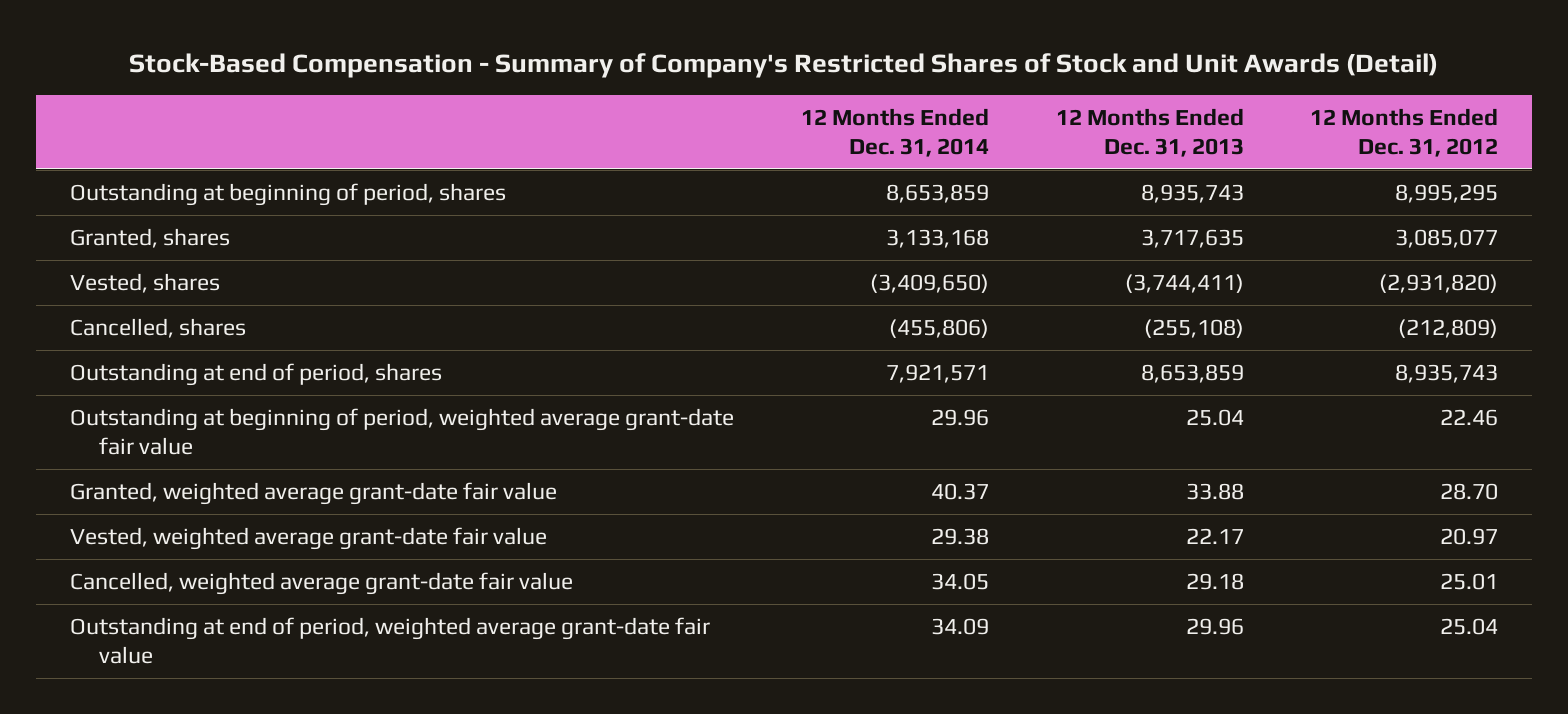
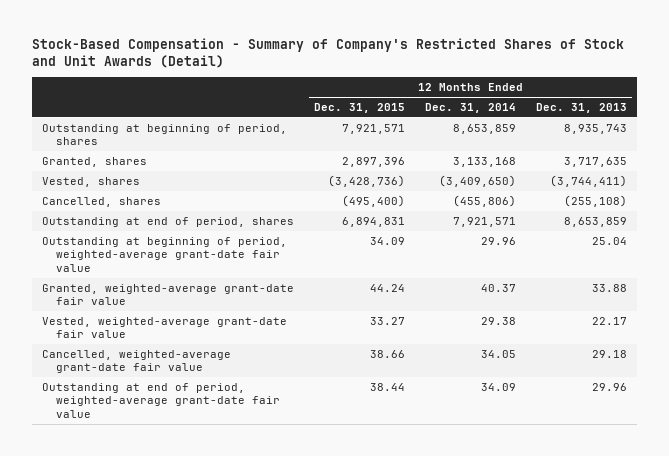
[1310,107,1499,157] 12 Months Ended Dec. 31, 2012 -> none
none -> [314,102,406,113] Dec. 31, 2015
[69,408,734,456] Outstanding at beginning of period, weighted average grant-date fair value -> [42,236,288,272] Outstanding at beginning of period, weighted-average grant-date fair value
[69,482,557,506] Granted, weighted average grant-date fair value -> [42,283,295,306] Granted, weighted-average grant-date fair value
[69,527,547,551] Vested, weighted average grant-date fair value -> [42,316,288,339] Vested, weighted-average grant-date fair value
[69,572,573,596] Cancelled, weighted average grant-date fair value -> [42,349,232,374] Cancelled, weighted-average grant-date fair value
[69,617,710,665] Outstanding at end of period, weighted average grant-date fair value -> [42,382,281,418] Outstanding at end of period, weighted-average grant-date fair value

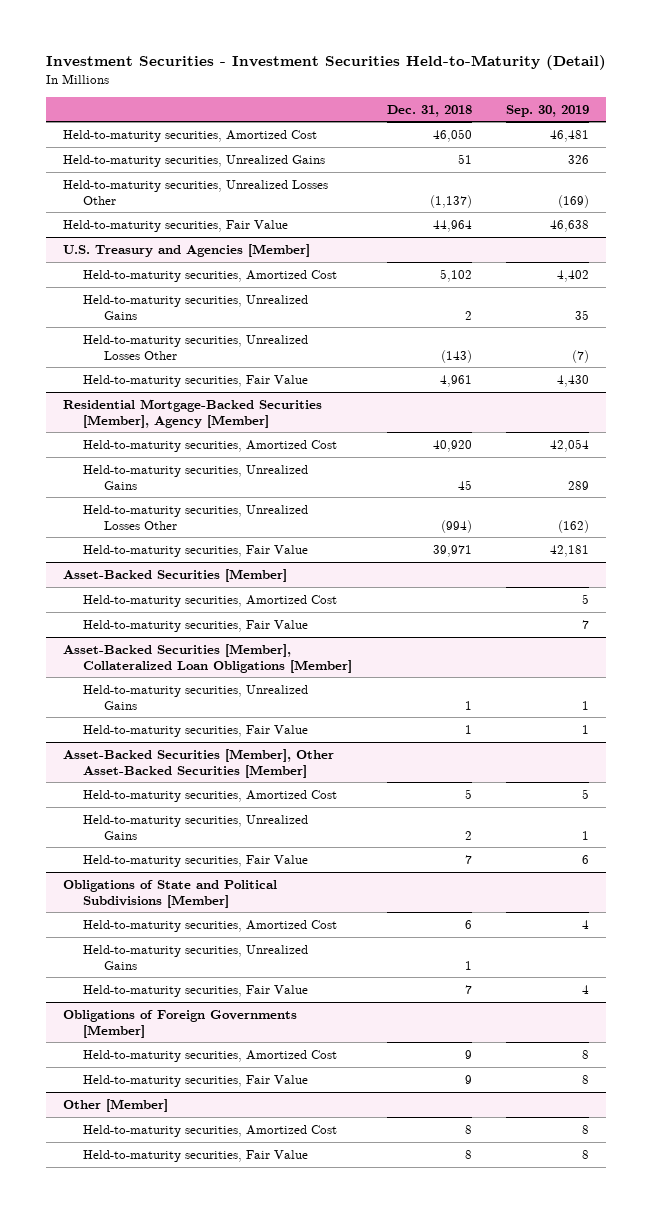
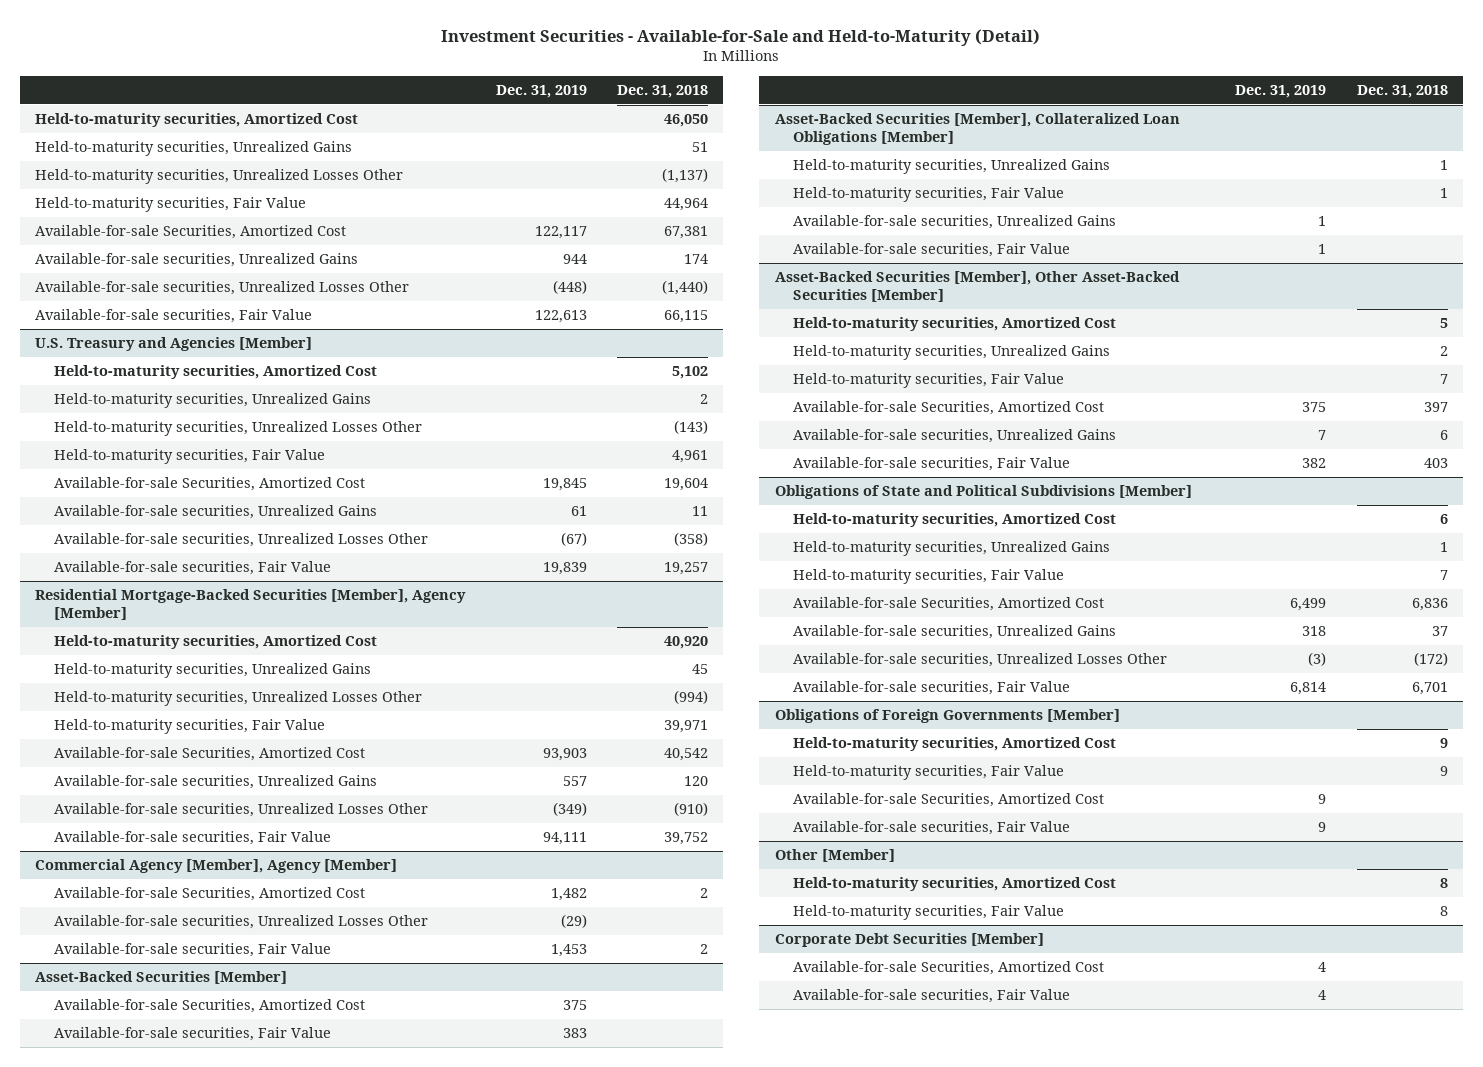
[45,55,606,71] Investment Securities - Investment Securities Held-to-Maturity (Detail) -> [441,28,1041,46] Investment Securities - Available-for-Sale and Held-to-Maturity (Detail)
[505,104,589,117] Sep. 30, 2019 -> none
none -> [495,84,587,98] Dec. 31, 2019
none -> [34,225,346,240] Available-for-sale Securities, Amortized Cost
none -> [34,253,358,268] Available-for-sale securities, Unrealized Gains
none -> [34,281,409,296] Available-for-sale securities, Unrealized Losses Other
none -> [34,309,312,324] Available-for-sale securities, Fair Value
none -> [53,477,365,492] Available-for-sale Securities, Amortized Cost
none -> [53,505,377,520] Available-for-sale securities, Unrealized Gains
none -> [53,533,428,548] Available-for-sale securities, Unrealized Losses Other
none -> [53,561,331,576] Available-for-sale securities, Fair Value
none -> [53,747,365,762] Available-for-sale Securities, Amortized Cost
none -> [53,775,377,790] Available-for-sale securities, Unrealized Gains
none -> [53,803,428,818] Available-for-sale securities, Unrealized Losses Other
none -> [53,831,331,846] Available-for-sale securities, Fair Value
none -> [34,859,397,874] Commercial Agency [Member], Agency [Member]
none -> [53,887,365,902] Available-for-sale Securities, Amortized Cost
none -> [53,915,428,930] Available-for-sale securities, Unrealized Losses Other
none -> [53,943,331,958] Available-for-sale securities, Fair Value
[83,594,338,607] Held-to-maturity securities, Amortized Cost -> none
[83,619,309,632] Held-to-maturity securities, Fair Value -> none
none -> [53,999,365,1014] Available-for-sale Securities, Amortized Cost
none -> [53,1027,331,1042] Available-for-sale securities, Fair Value
none -> [793,215,1117,230] Available-for-sale securities, Unrealized Gains
none -> [793,243,1071,258] Available-for-sale securities, Fair Value
none -> [793,401,1105,416] Available-for-sale Securities, Amortized Cost
none -> [793,429,1117,444] Available-for-sale securities, Unrealized Gains
none -> [793,457,1071,472] Available-for-sale securities, Fair Value
none -> [793,597,1105,612] Available-for-sale Securities, Amortized Cost
none -> [793,625,1117,640] Available-for-sale securities, Unrealized Gains
none -> [793,653,1168,668] Available-for-sale securities, Unrealized Losses Other
none -> [793,681,1071,696] Available-for-sale securities, Fair Value
none -> [793,793,1105,808] Available-for-sale Securities, Amortized Cost
none -> [793,821,1071,836] Available-for-sale securities, Fair Value
none -> [774,933,1044,948] Corporate Debt Securities [Member]
none -> [793,961,1105,976] Available-for-sale Securities, Amortized Cost
none -> [793,989,1071,1004] Available-for-sale securities, Fair Value

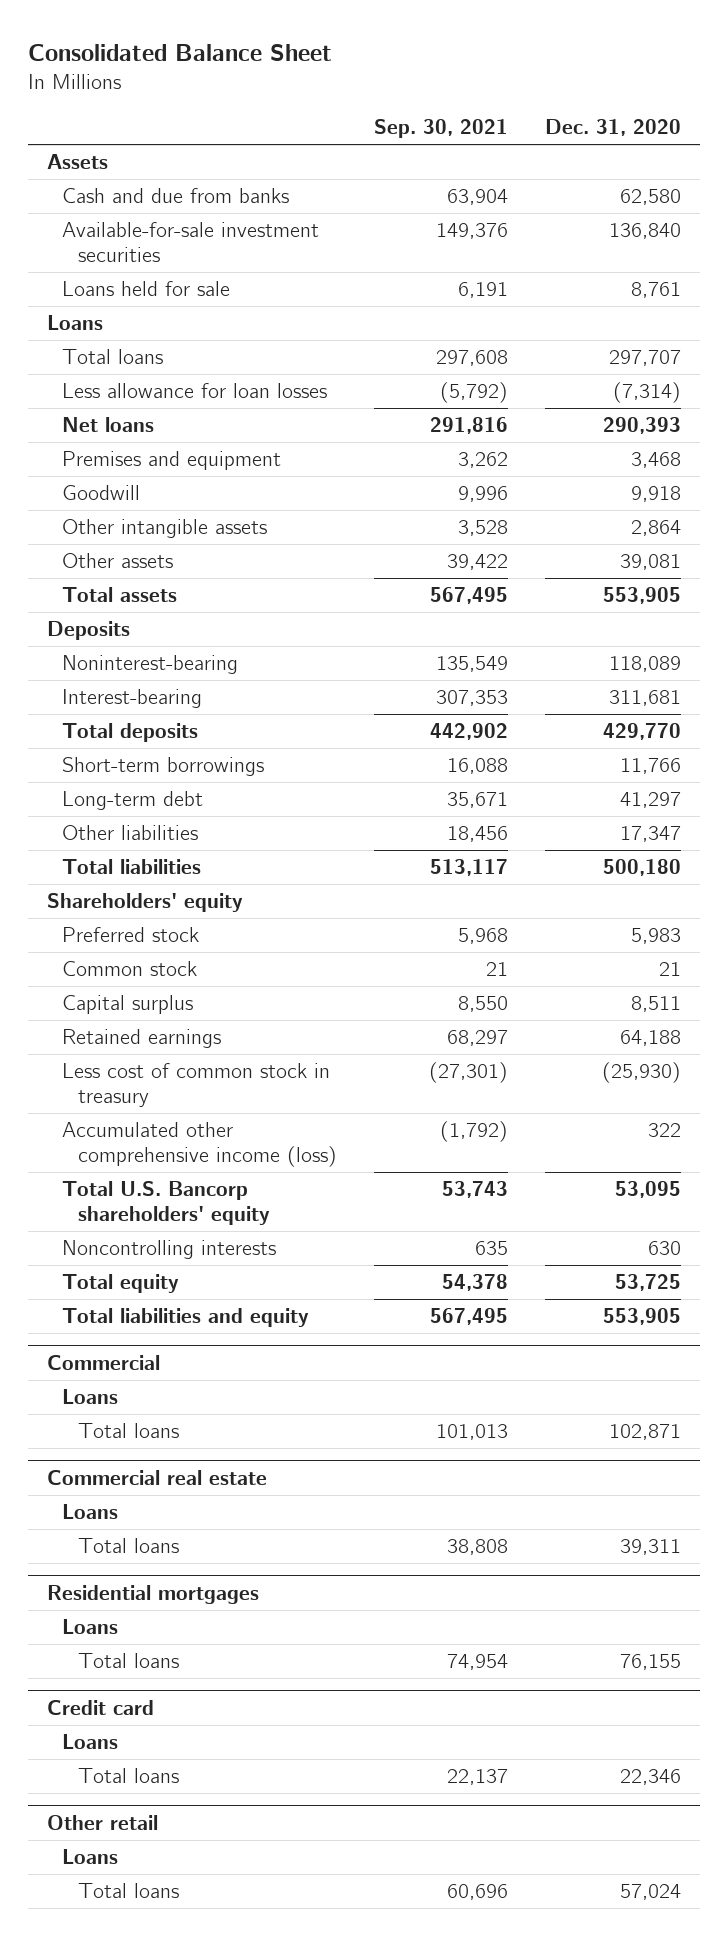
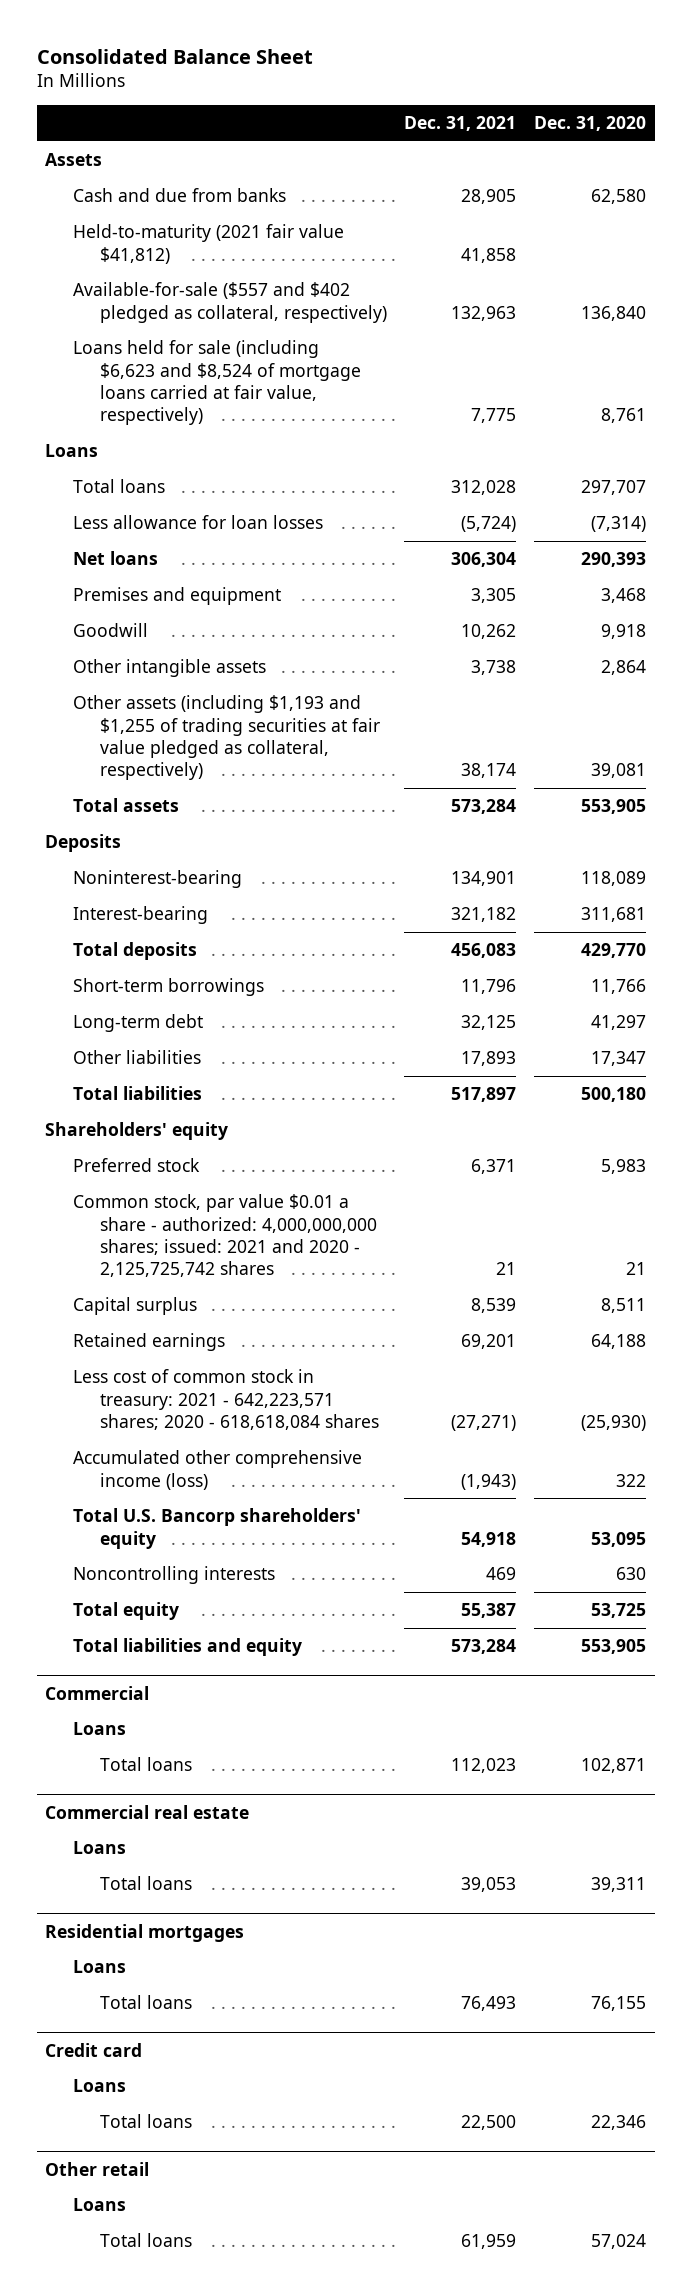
[374,119,509,139] Sep. 30, 2021 -> none
none -> [404,115,517,131] Dec. 31, 2021
none -> [72,224,344,264] Held-to-maturity (2021 fair value $41,812)
[62,222,320,263] Available-for-sale investment securities -> [72,282,387,323] Available-for-sale ($557 and $402 pledged as collateral, respectively)
[62,281,231,297] Loans held for sale -> [72,340,361,426] Loans held for sale (including $6,623 and $8,524 of mortgage loans carried at fair value, respectively)
[62,553,174,569] Other assets -> [72,695,380,781] Other assets (including $1,193 and $1,255 of trading securities at fair value pledged as collateral, respectively)
[62,961,198,977] Common stock -> [72,1194,377,1278] Common stock, par value $0.01 a share - authorized: 4,000,000,000 shares; issued: 2021 and 2020 - 2,125,725,742 shares
[62,1063,331,1108] Less cost of common stock in treasury -> [72,1369,379,1431] Less cost of common stock in treasury: 2021 - 642,223,571 shares; 2020 - 618,618,084 shares

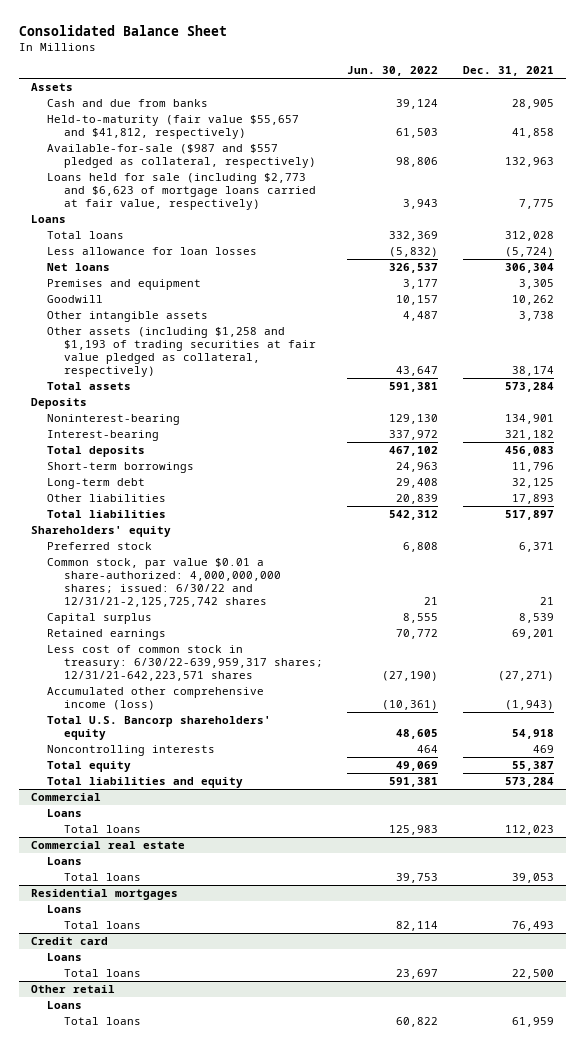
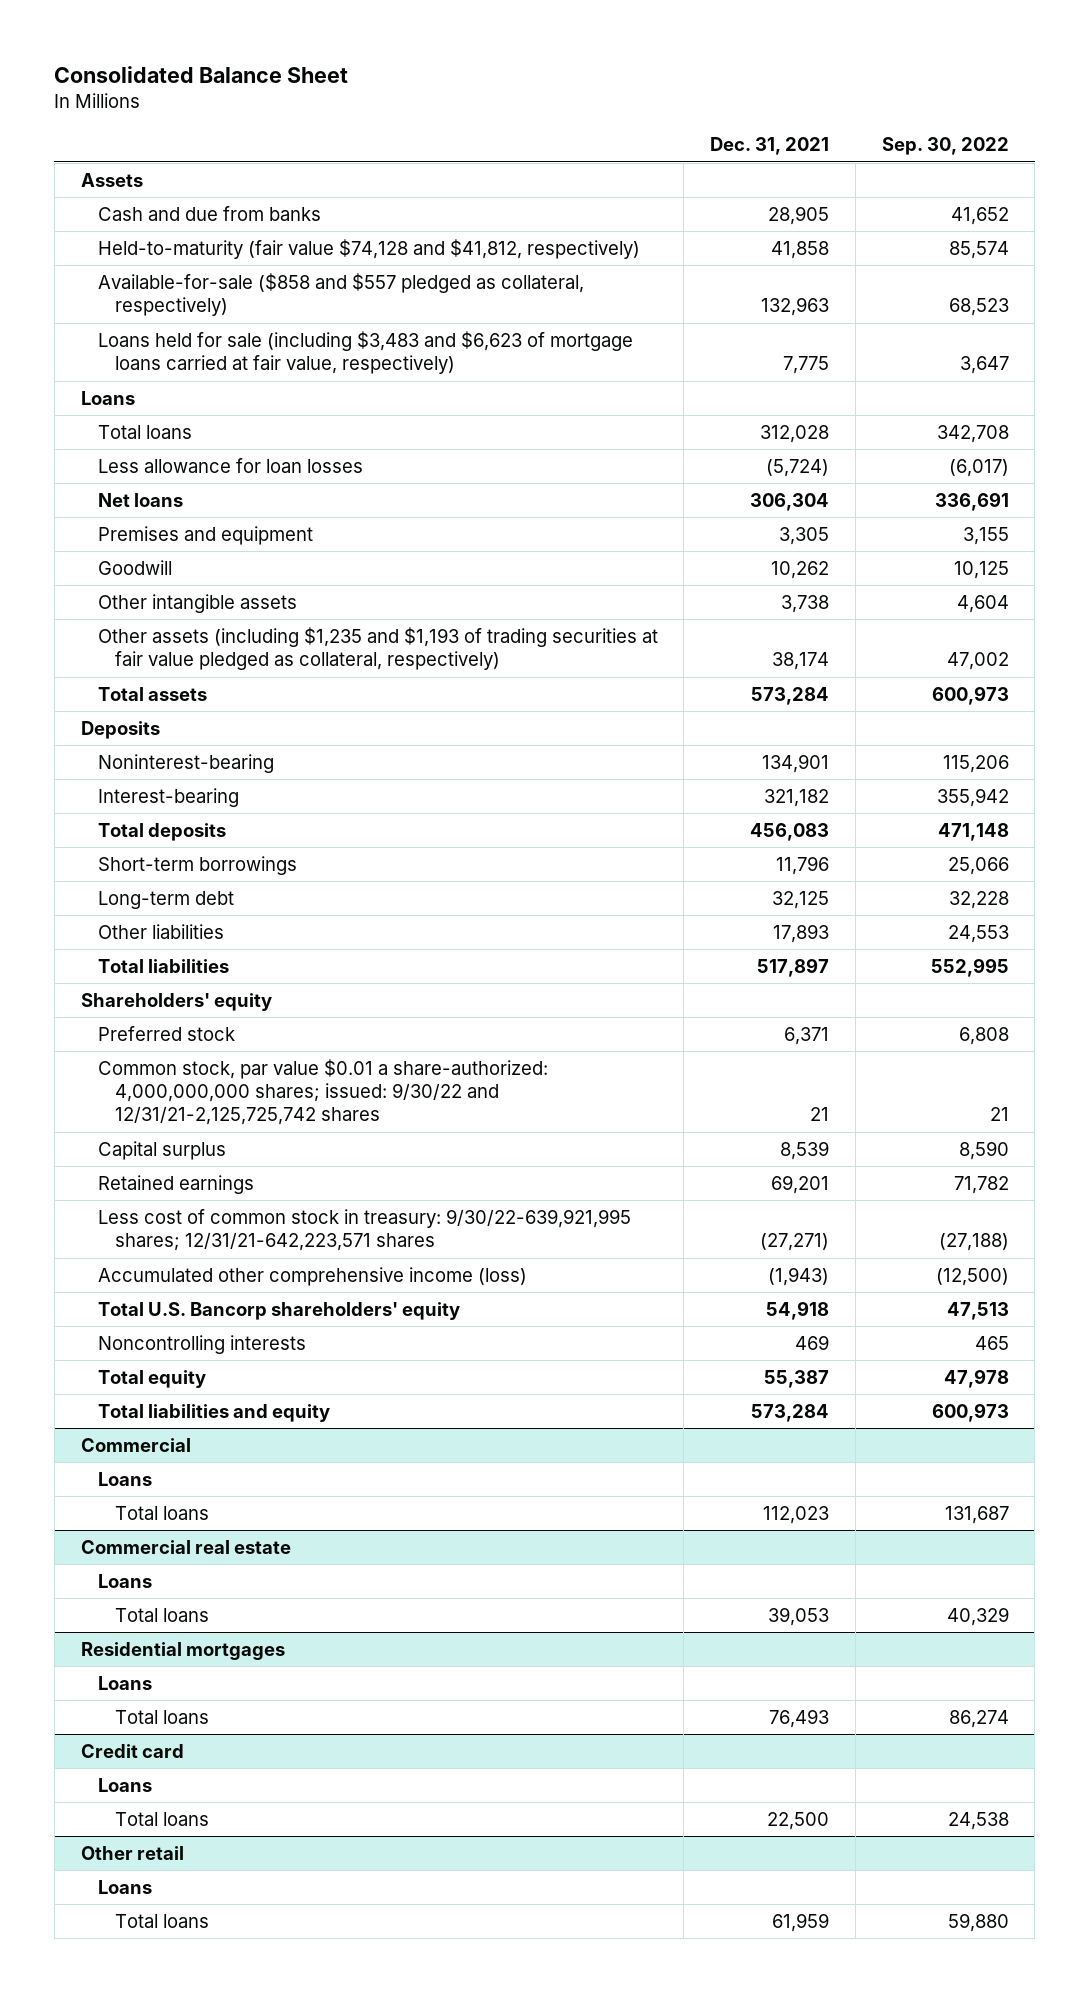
[347,66,439,77] Jun. 30, 2022 -> none
none -> [881,137,1009,156] Sep. 30, 2022
[47,115,300,139] Held-to-maturity (fair value $55,657 and $41,812, respectively) -> [97,239,640,260] Held-to-maturity (fair value $74,128 and $41,812, respectively)
[47,144,317,168] Available-for-sale ($987 and $557 pledged as collateral, respectively) -> [97,273,584,317] Available-for-sale ($858 and $557 pledged as collateral, respectively)
[47,173,317,210] Loans held for sale (including $2,773 and $6,623 of mortgage loans carried at fair value, respectively) -> [97,331,633,375] Loans held for sale (including $3,483 and $6,623 of mortgage loans carried at fair value, respectively)
[47,327,317,377] Other assets (including $1,258 and $1,193 of trading securities at fair value pledged as collateral, respectively) -> [97,627,658,671] Other assets (including $1,235 and $1,193 of trading securities at fair value pledged as collateral, respectively)
[47,558,282,607] Common stock, par value $0.01 a share-authorized: 4,000,000,000 shares; issued: 6/30/22 and 12/31/21-2,125,725,742 shares -> [97,1059,548,1126] Common stock, par value $0.01 a share-authorized: 4,000,000,000 shares; issued: 9/30/22 and 12/31/21-2,125,725,742 shares
[47,645,324,681] Less cost of common stock in treasury: 6/30/22-639,959,317 shares; 12/31/21-642,223,571 shares -> [97,1209,631,1252] Less cost of common stock in treasury: 9/30/22-639,921,995 shares; 12/31/21-642,223,571 shares

